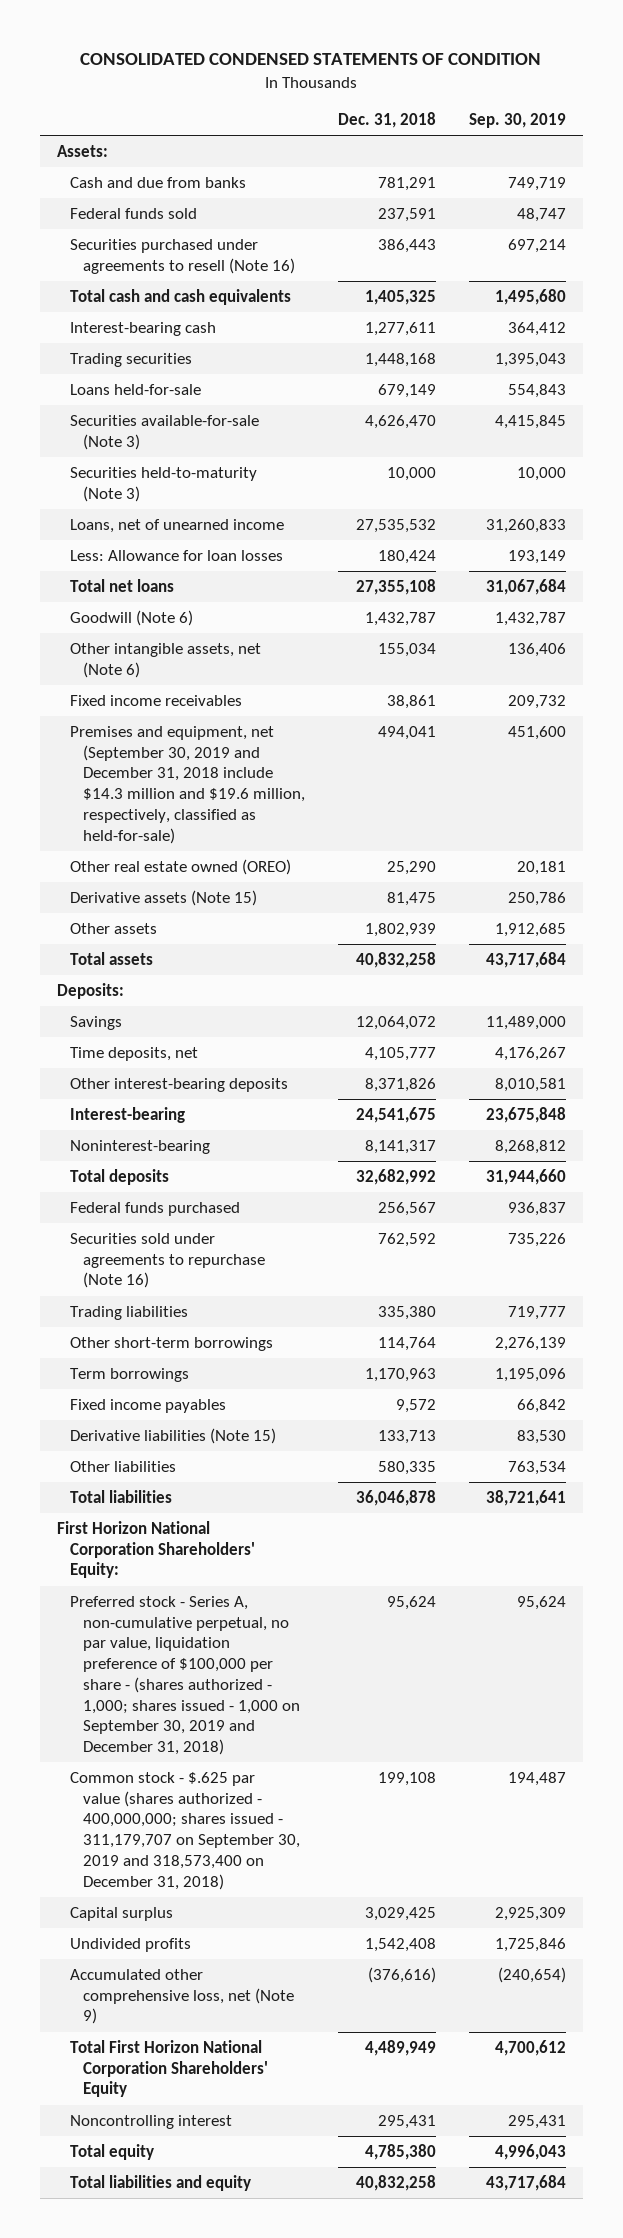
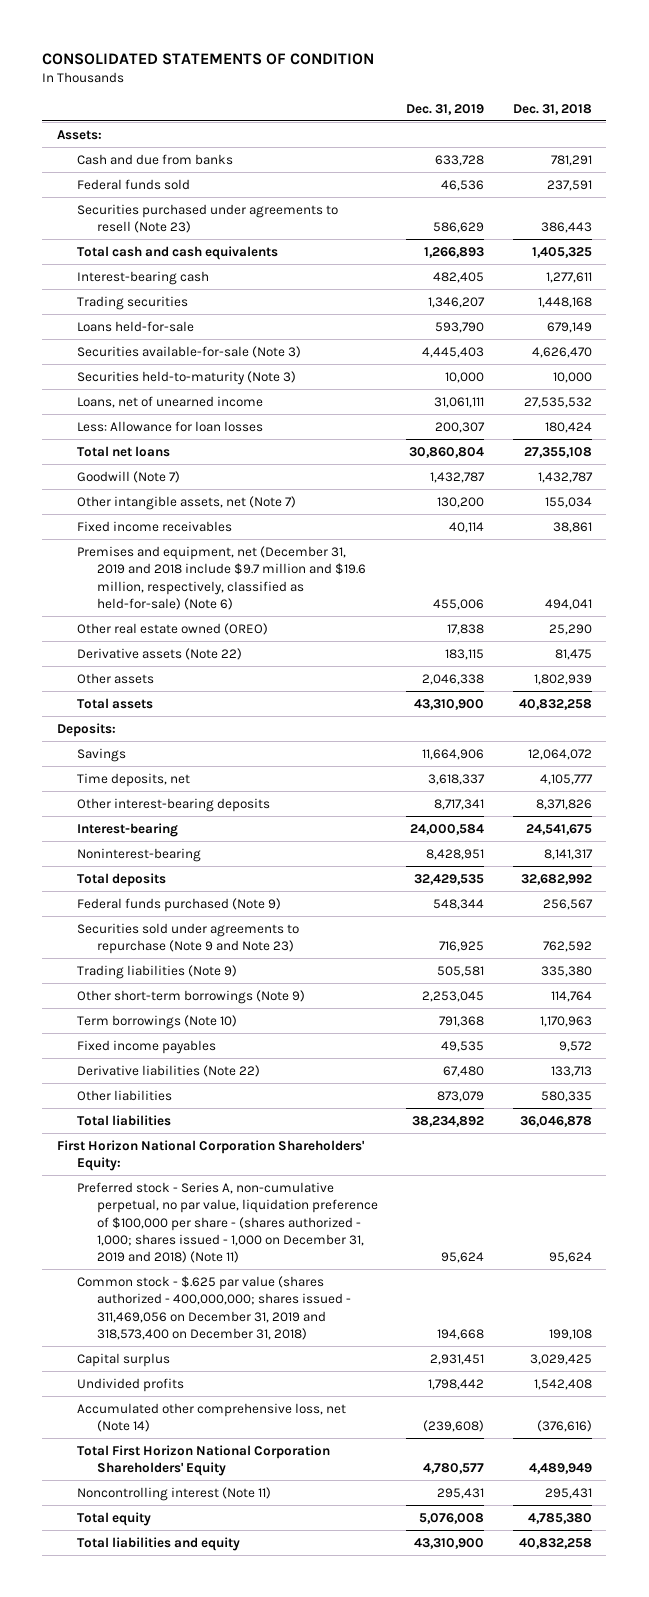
[80,53,542,66] CONSOLIDATED CONDENSED STATEMENTS OF CONDITION -> [42,52,375,65] CONSOLIDATED STATEMENTS OF CONDITION
[469,112,567,128] Sep. 30, 2019 -> none
none -> [406,103,485,115] Dec. 31, 2019
[69,239,296,274] Securities purchased under agreements to resell (Note 16) -> [76,203,338,234] Securities purchased under agreements to resell (Note 23)
[69,610,193,627] Goodwill (Note 6) -> [76,470,180,483] Goodwill (Note 7)
[69,643,261,678] Other intangible assets, net (Note 6) -> [76,495,296,510] Other intangible assets, net (Note 7)
[69,726,306,844] Premises and equipment, net (September 30, 2019 and December 31, 2018 include $14.3 million and $19.6 million, respectively, classified as held-for-sale) -> [76,545,366,610] Premises and equipment, net (December 31, 2019 and 2018 include $9.7 million and $19.6 million, respectively, classified as held-for-sale) (Note 6)
[69,890,257,907] Derivative assets (Note 15) -> [76,647,242,660] Derivative assets (Note 22)
[69,1202,240,1217] Federal funds purchased -> [76,897,281,912] Federal funds purchased (Note 9)
[69,1233,266,1289] Securities sold under agreements to repurchase (Note 16) -> [76,922,299,955] Securities sold under agreements to repurchase (Note 9 and Note 23)
[69,1306,188,1321] Trading liabilities -> [76,964,237,979] Trading liabilities (Note 9)
[69,1337,273,1352] Other short-term borrowings -> [76,989,305,1004] Other short-term borrowings (Note 9)
[69,1368,189,1383] Term borrowings -> [76,1014,237,1029] Term borrowings (Note 10)
[69,1428,276,1445] Derivative liabilities (Note 15) -> [76,1064,260,1077] Derivative liabilities (Note 22)
[69,1596,301,1755] Preferred stock - Series A, non-cumulative perpetual, no par value, liquidation preference of $100,000 per share - (shares authorized - 1,000; shares issued - 1,000 on September 30, 2019 and December 31, 2018) -> [76,1181,378,1264] Preferred stock - Series A, non-cumulative perpetual, no par value, liquidation preference of $100,000 per share - (shares authorized - 1,000; shares issued - 1,000 on December 31, 2019 and 2018) (Note 11)
[69,1772,301,1890] Common stock - $.625 par value (shares authorized - 400,000,000; shares issued - 311,179,707 on September 30, 2019 and 318,573,400 on December 31, 2018) -> [76,1275,351,1340] Common stock - $.625 par value (shares authorized - 400,000,000; shares issued - 311,469,056 on December 31, 2019 and 318,573,400 on December 31, 2018)
[69,1969,295,2025] Accumulated other comprehensive loss, net (Note 9) -> [76,1402,346,1433] Accumulated other comprehensive loss, net (Note 14)
[69,2115,232,2130] Noncontrolling interest -> [76,1486,271,1501] Noncontrolling interest (Note 11)

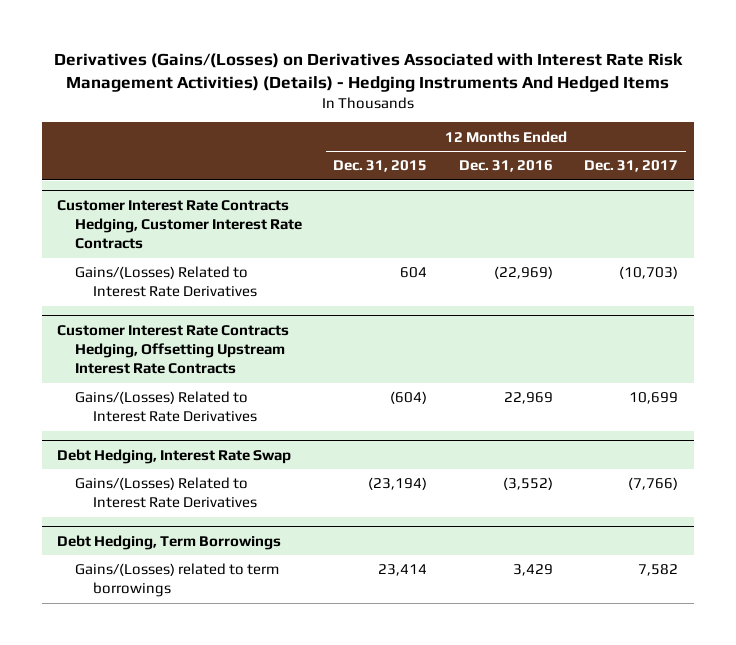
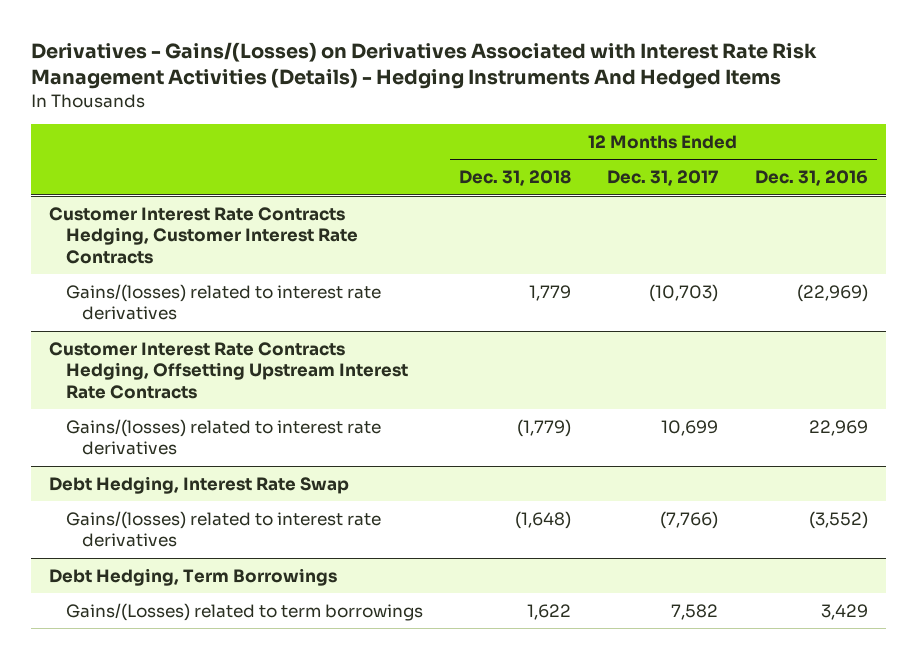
[53,52,683,92] Derivatives (Gains/(Losses) on Derivatives Associated with Interest Rate Risk Management Activities) (Details) - Hedging Instruments And Hedged Items -> [30,41,817,90] Derivatives - Gains/(Losses) on Derivatives Associated with Interest Rate Risk Management Activities (Details) - Hedging Instruments And Hedged Items
[333,160,428,173] Dec. 31, 2015 -> none
none -> [459,170,572,187] Dec. 31, 2018
[75,266,257,298] Gains/(Losses) Related to Interest Rate Derivatives -> [65,283,381,321] Gains/(losses) related to interest rate derivatives
[75,391,257,423] Gains/(Losses) Related to Interest Rate Derivatives -> [65,418,381,456] Gains/(losses) related to interest rate derivatives
[75,477,257,509] Gains/(Losses) Related to Interest Rate Derivatives -> [65,510,381,548] Gains/(losses) related to interest rate derivatives

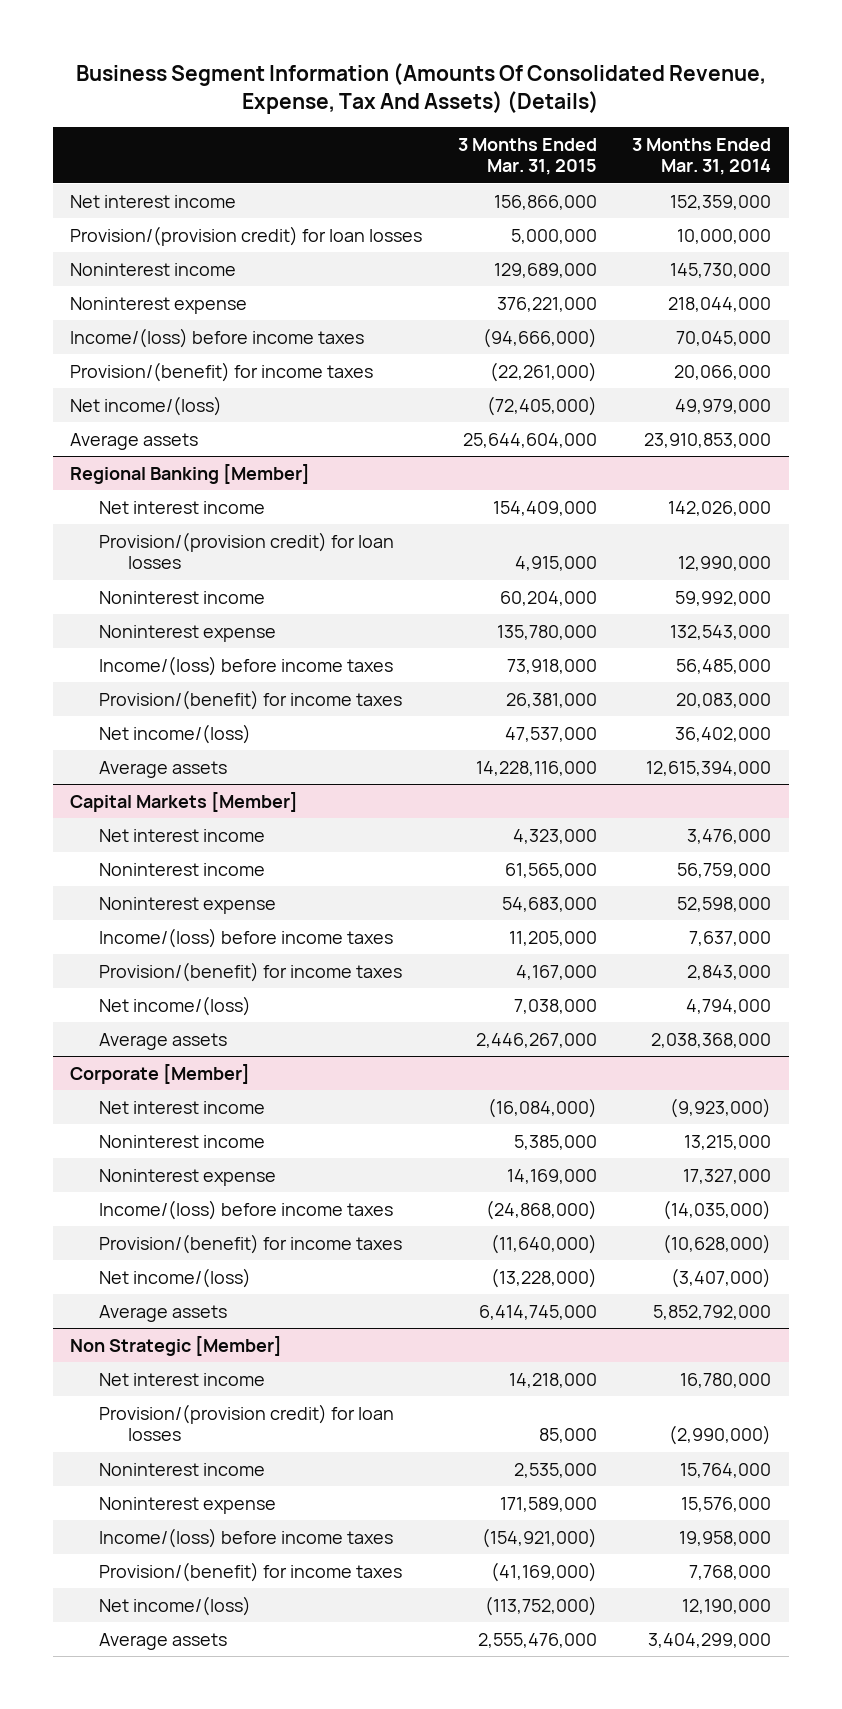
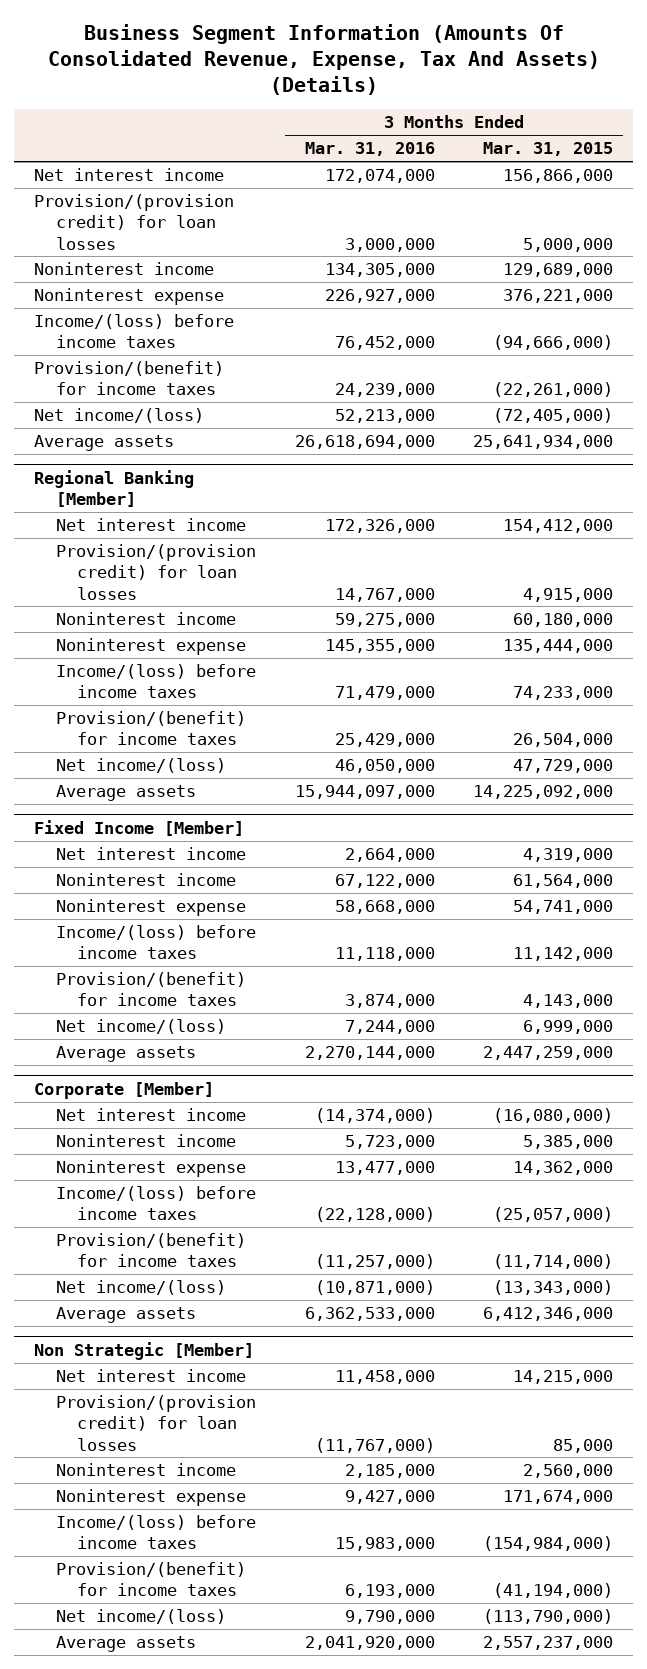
[632,137,772,176] 3 Months Ended Mar. 31, 2014 -> none
none -> [304,142,435,157] Mar. 31, 2016
[462,432,597,448] 25,644,604,000 -> [473,435,614,450] 25,641,934,000
[492,500,597,516] 154,409,000 -> [503,519,614,534] 154,412,000
[70,791,299,812] Capital Markets [Member] -> none
[499,590,597,606] 60,204,000 -> [513,613,614,628] 60,180,000
[496,624,597,640] 135,780,000 -> [503,639,614,654] 135,444,000
[506,658,597,674] 73,918,000 -> [513,686,614,701] 74,233,000
[505,692,597,708] 26,381,000 -> [513,733,614,748] 26,504,000
[504,726,597,742] 47,537,000 -> [513,759,614,774] 47,729,000
[475,760,597,776] 14,228,116,000 -> [473,785,614,800] 14,225,092,000
none -> [33,819,244,836] Fixed Income [Member]
[512,828,597,844] 4,323,000 -> [523,848,614,863] 4,319,000
[504,862,597,878] 61,565,000 -> [513,874,614,889] 61,564,000
[501,896,597,912] 54,683,000 -> [513,900,614,915] 54,741,000
[508,930,597,946] 11,205,000 -> [513,947,614,962] 11,142,000
[515,964,597,980] 4,167,000 -> [523,994,614,1009] 4,143,000
[513,998,597,1014] 7,038,000 -> [523,1020,614,1035] 6,999,000
[475,1032,597,1048] 2,446,267,000 -> [483,1046,614,1061] 2,447,259,000
[487,1097,597,1118] (16,084,000) -> [493,1108,614,1124] (16,080,000)
[506,1168,597,1184] 14,169,000 -> [513,1161,614,1176] 14,362,000
[485,1199,597,1220] (24,868,000) -> [493,1207,614,1223] (25,057,000)
[490,1233,597,1254] (11,640,000) -> [493,1254,614,1270] (11,714,000)
[490,1267,597,1288] (13,228,000) -> [493,1280,614,1296] (13,343,000)
[478,1304,597,1320] 6,414,745,000 -> [483,1307,614,1322] 6,412,346,000
[508,1372,597,1388] 14,218,000 -> [513,1370,614,1385] 14,215,000
[513,1462,597,1478] 2,535,000 -> [523,1464,614,1479] 2,560,000
[499,1496,597,1512] 171,589,000 -> [503,1490,614,1505] 171,674,000
[481,1527,597,1548] (154,921,000) -> [483,1536,614,1552] (154,984,000)
[490,1561,597,1582] (41,169,000) -> [493,1583,614,1599] (41,194,000)
[484,1595,597,1616] (113,752,000) -> [483,1609,614,1625] (113,790,000)
[477,1632,597,1648] 2,555,476,000 -> [483,1636,614,1651] 2,557,237,000

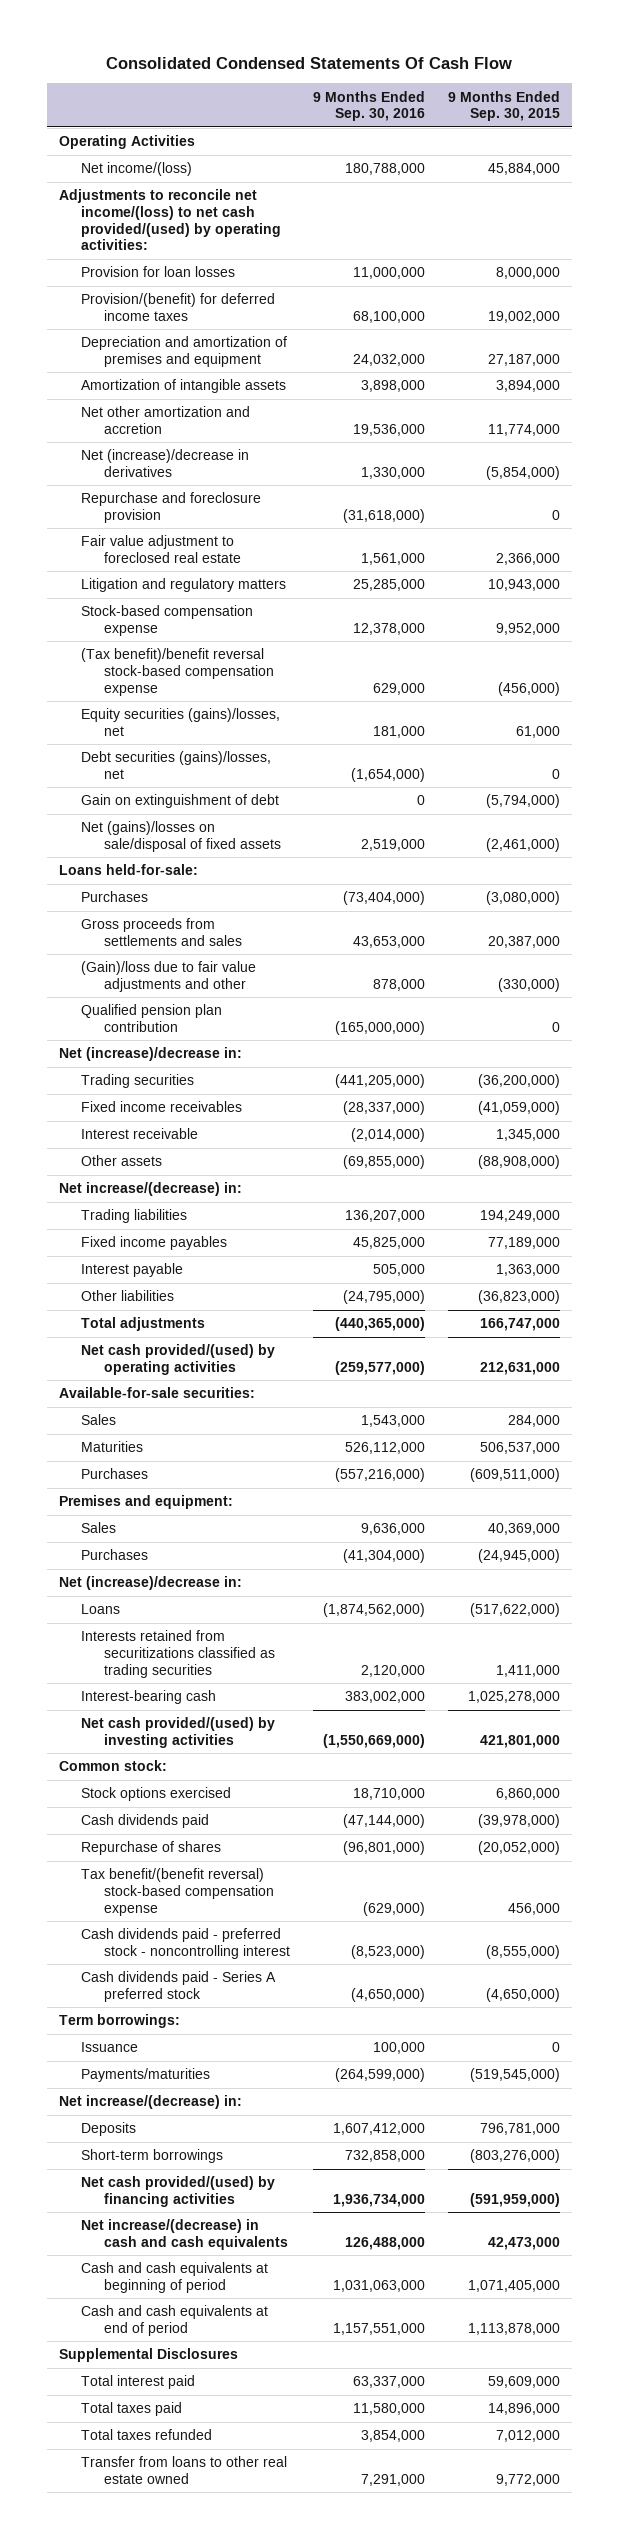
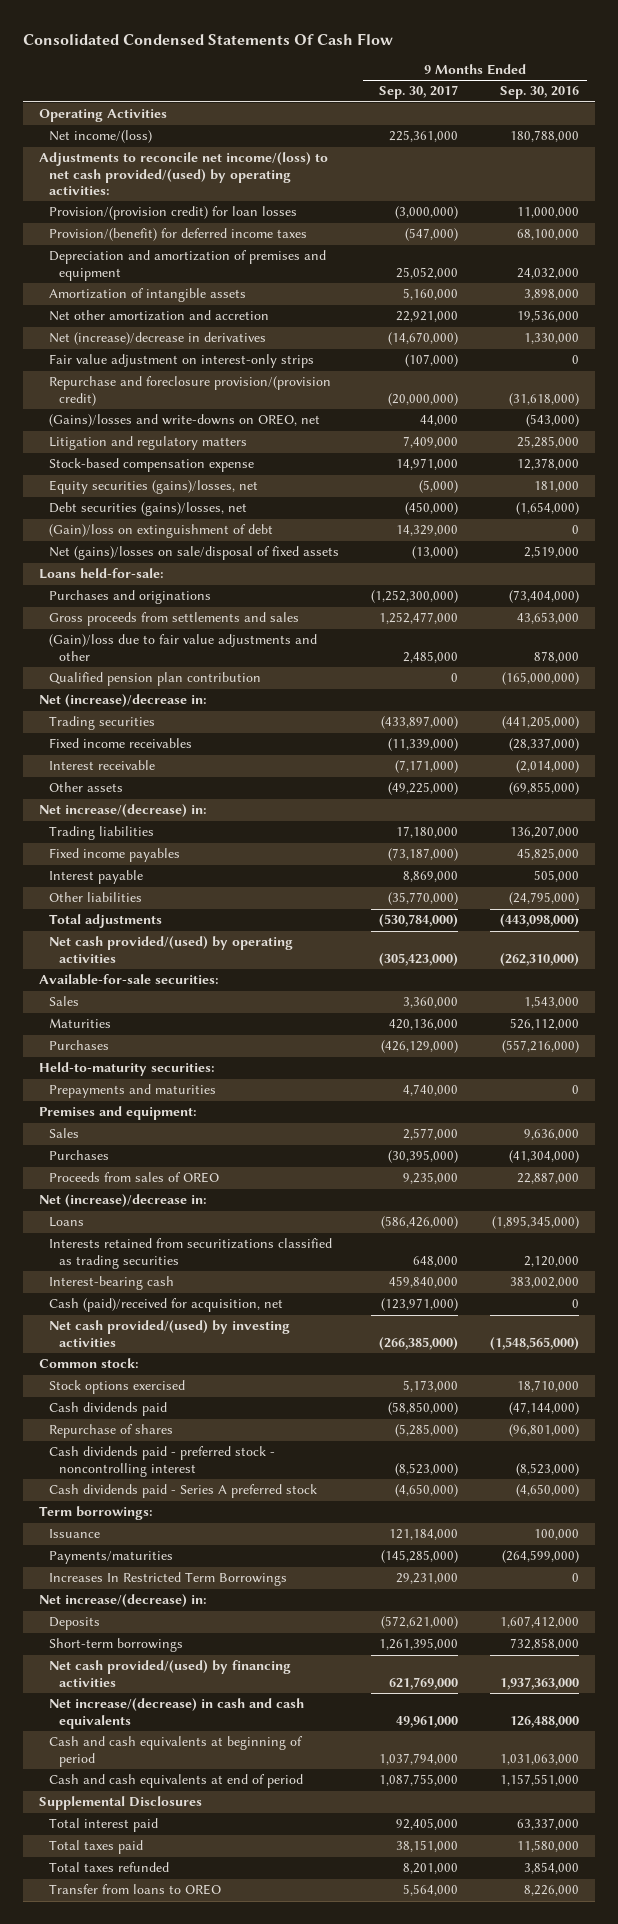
[448,90,561,122] 9 Months Ended Sep. 30, 2015 -> none
none -> [379,85,459,100] Sep. 30, 2017
[81,266,236,278] Provision for loan losses -> [49,206,298,221] Provision/(provision credit) for loan losses
[81,535,241,563] Fair value adjustment to foreclosed real estate -> none
none -> [49,354,315,369] Fair value adjustment on interest-only strips
[81,492,262,523] Repurchase and foreclosure provision -> [49,376,332,406] Repurchase and foreclosure provision/(provision credit)
none -> [49,414,321,428] (Gains)/losses and write-downs on OREO, net
[81,648,274,696] (Tax benefit)/benefit reversal stock-based compensation expense -> none
[81,794,280,809] Gain on extinguishment of debt -> [49,524,274,539] (Gain)/loss on extinguishment of debt
[81,891,149,903] Purchases -> [49,590,212,605] Purchases and originations
[334,1317,425,1332] (440,365,000) -> [500,914,580,928] (443,098,000)
[334,1360,425,1375] (259,577,000) -> [500,952,580,966] (262,310,000)
none -> [39,1062,216,1077] Held-to-maturity securities:
none -> [49,1084,217,1099] Prepayments and maturities
none -> [49,1172,220,1184] Proceeds from sales of OREO
[322,1603,425,1618] (1,874,562,000) -> [492,1216,580,1230] (1,895,345,000)
none -> [49,1298,284,1313] Cash (paid)/received for acquisition, net
[322,1733,425,1748] (1,550,669,000) -> [490,1336,580,1350] (1,548,565,000)
[81,1868,274,1916] Tax benefit/(benefit reversal) stock-based compensation expense -> none
none -> [49,1572,288,1587] Increases In Restricted Term Borrowings
[332,2193,425,2207] 1,936,734,000 -> [500,1676,580,1690] 1,937,363,000
[81,2456,288,2484] Transfer from loans to other real estate owned -> [49,1884,222,1896] Transfer from loans to OREO
[360,2473,425,2486] 7,291,000 -> [524,1885,580,1897] 8,226,000

